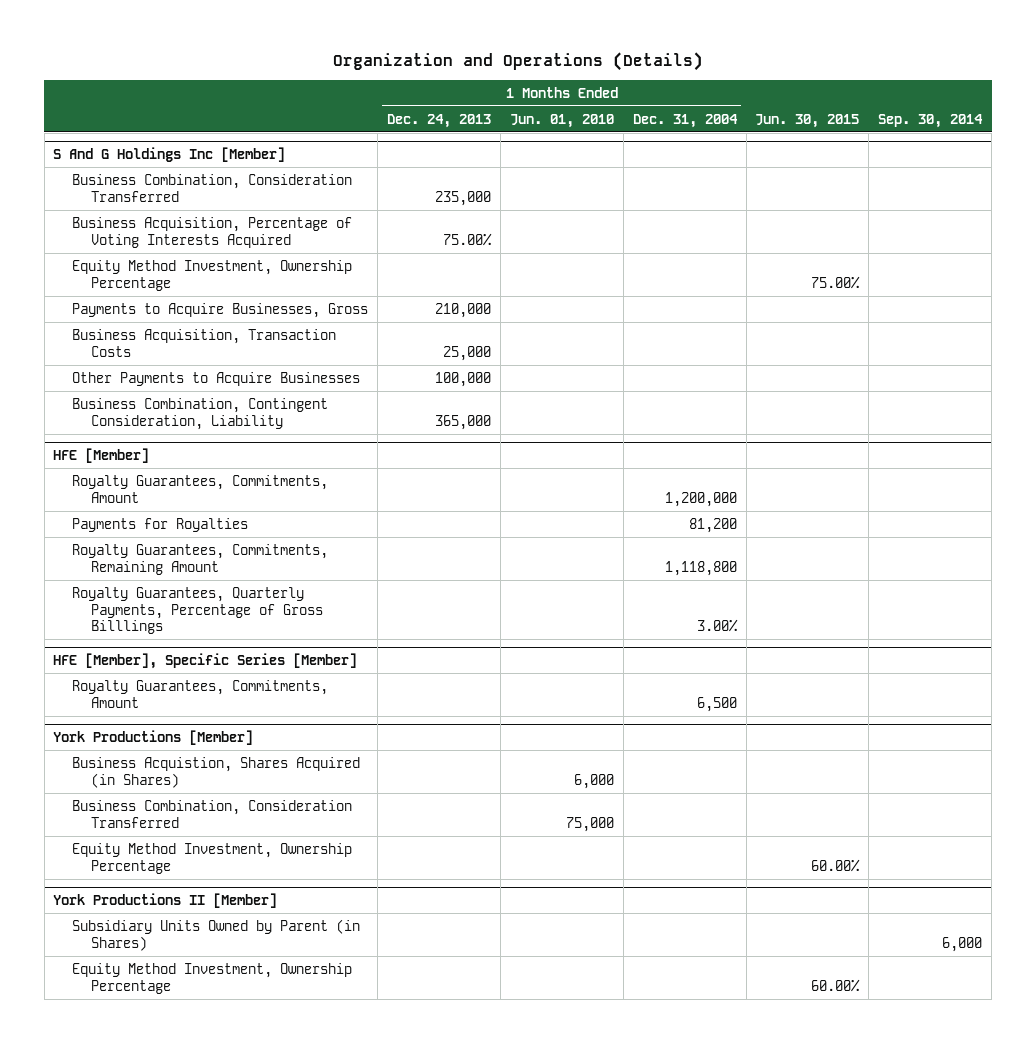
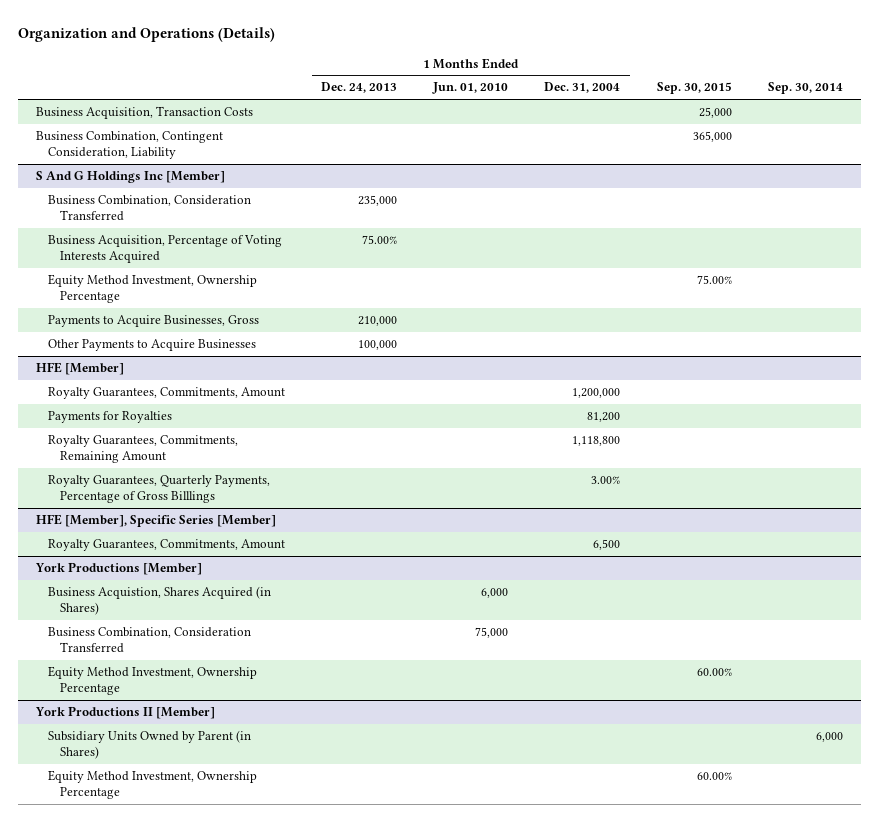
[755,113,860,128] Jun. 30, 2015 -> none
none -> [656,82,732,95] Sep. 30, 2015
none -> [35,106,253,120] Business Acquisition, Transaction Costs
none -> [35,131,223,160] Business Combination, Contingent Consideration, Liability
[72,328,337,357] Business Acquisition, Transaction Costs -> none
[72,397,329,430] Business Combination, Contingent Consideration, Liability -> none

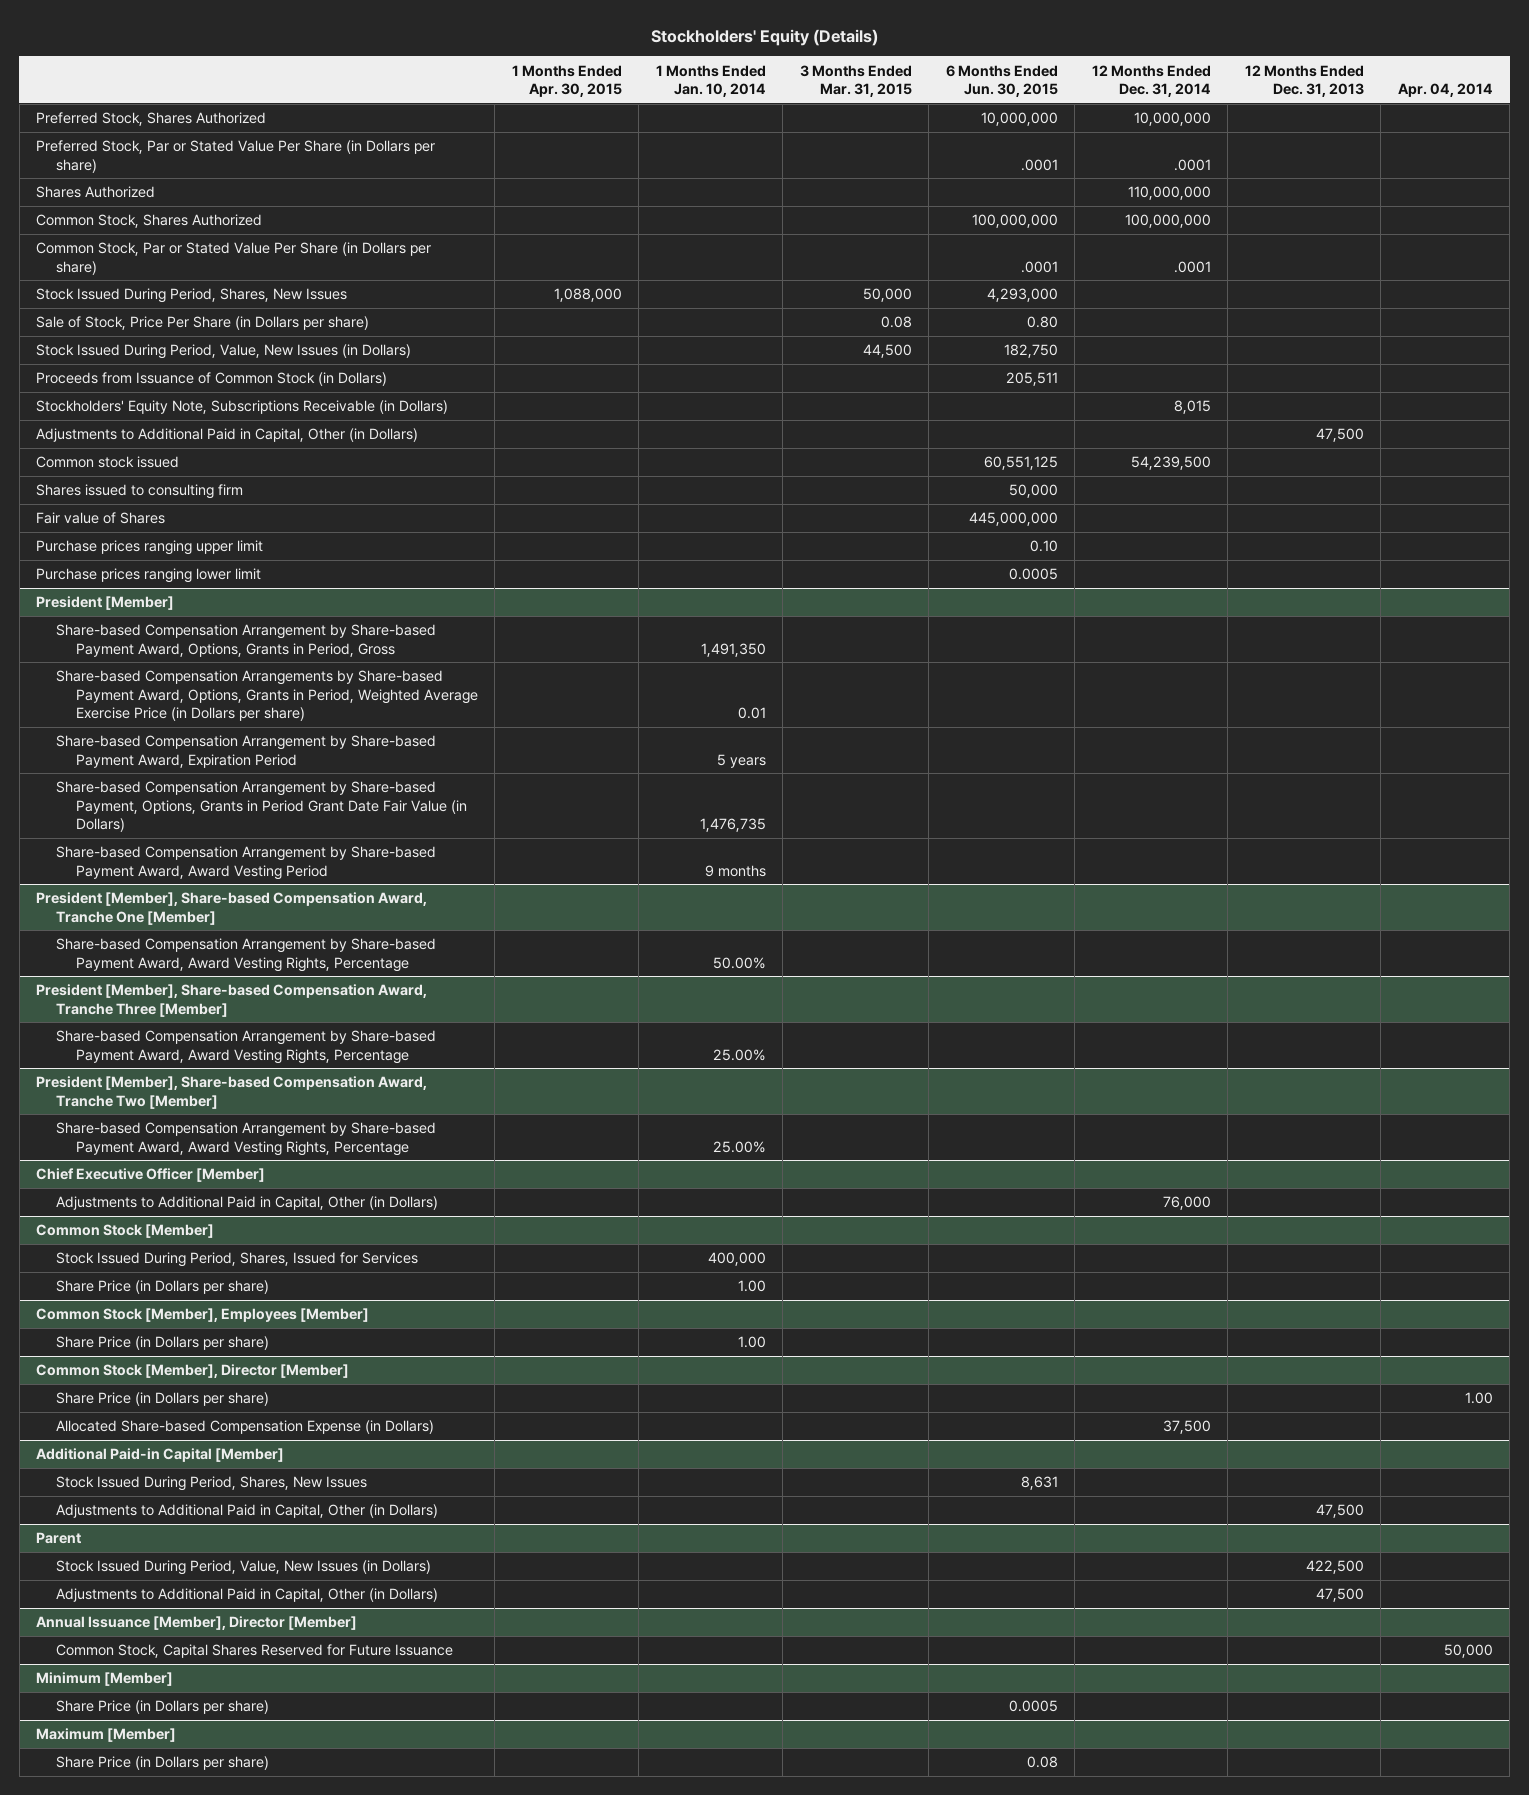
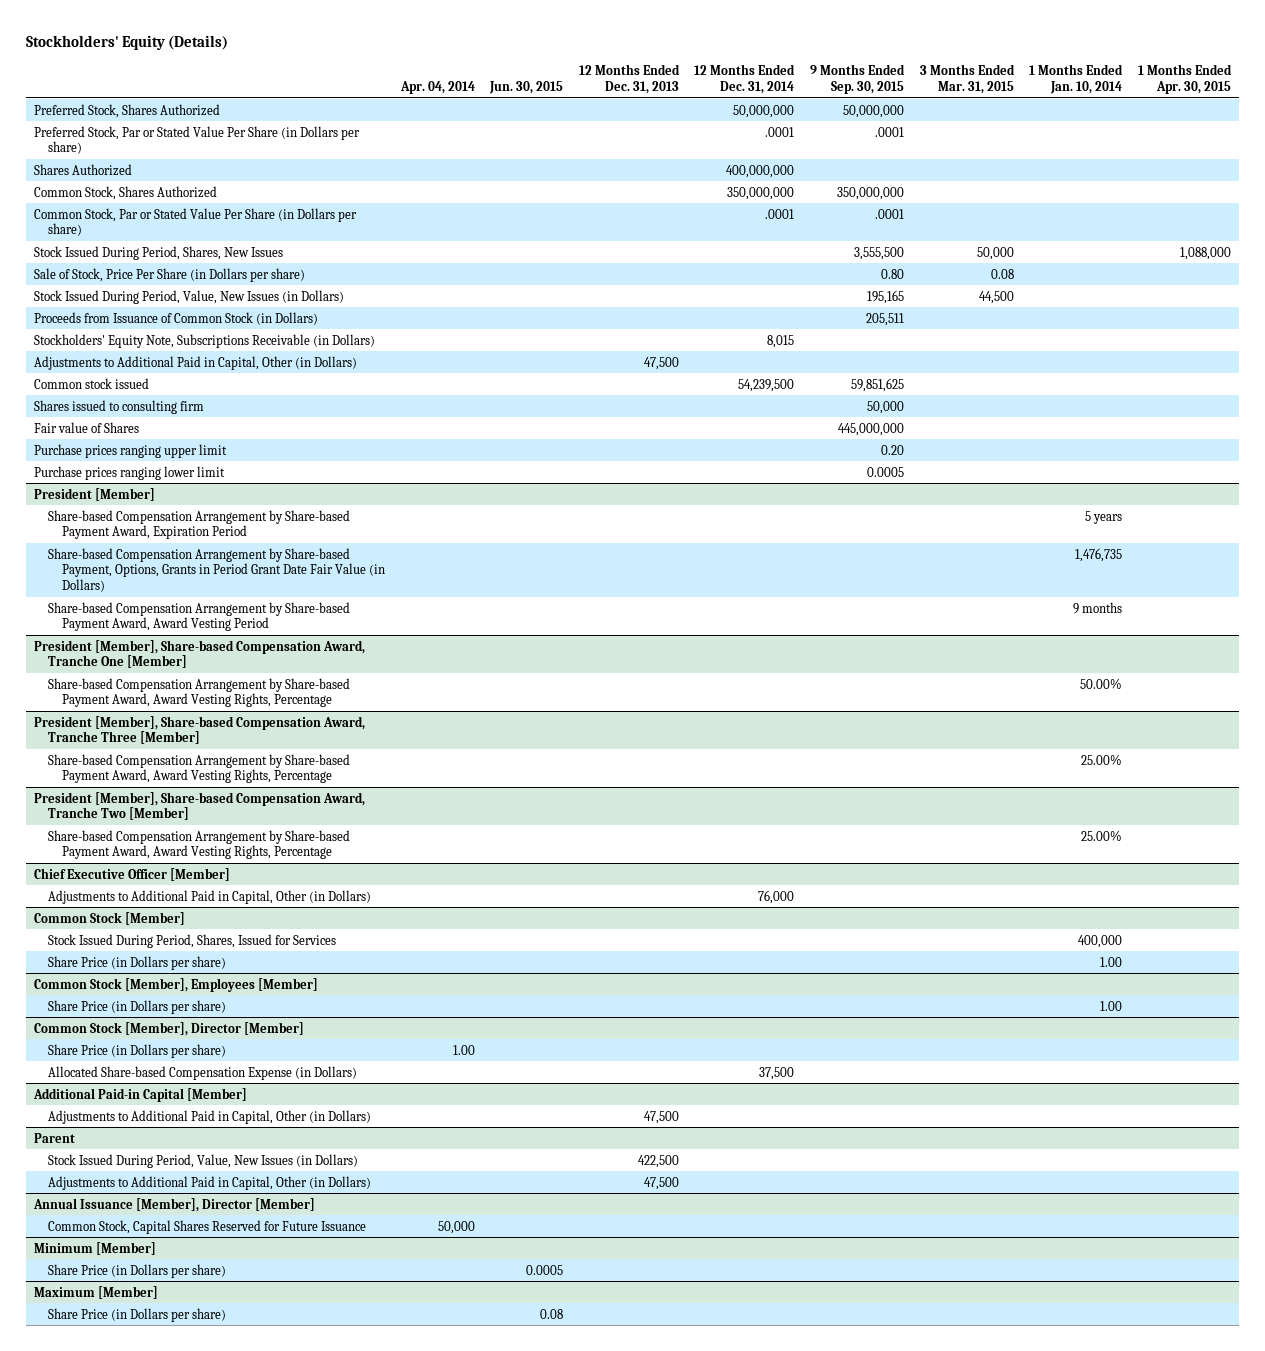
[945,64,1058,98] 6 Months Ended Jun. 30, 2015 -> none
none -> [489,80,564,94] Jun. 30, 2015
none -> [810,64,906,94] 9 Months Ended Sep. 30, 2015
[1133,112,1211,127] 10,000,000 -> [733,104,795,118] 50,000,000
[1127,186,1211,201] 110,000,000 -> [726,164,795,178] 400,000,000
[1124,214,1211,229] 100,000,000 -> [727,186,795,200] 350,000,000
[56,624,437,657] Share-based Compensation Arrangement by Share-based Payment Award, Options, Grants in Period, Gross -> none
[56,670,478,722] Share-based Compensation Arrangements by Share-based Payment Award, Options, Grants in Period, Weighted Average Exercise Price (in Dollars per share) -> none
[56,1476,368,1492] Stock Issued During Period, Shares, New Issues -> none

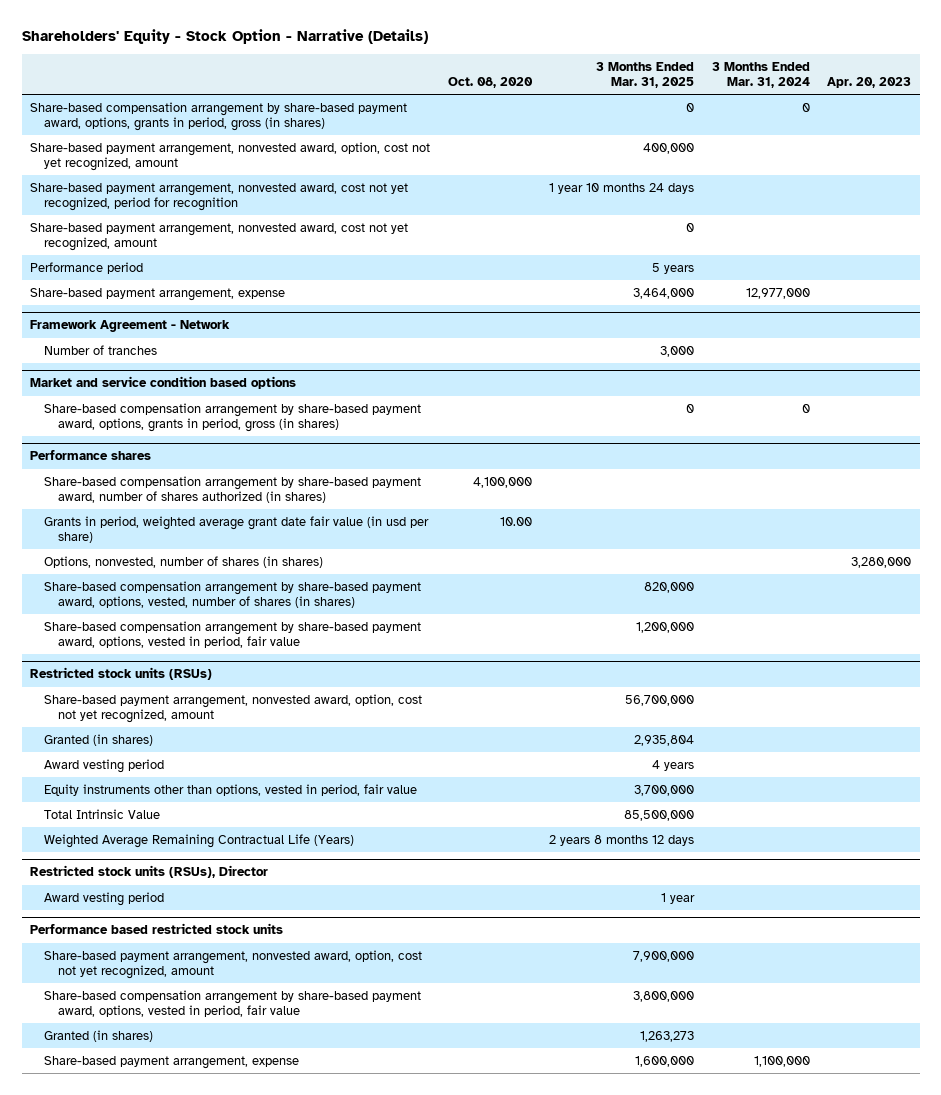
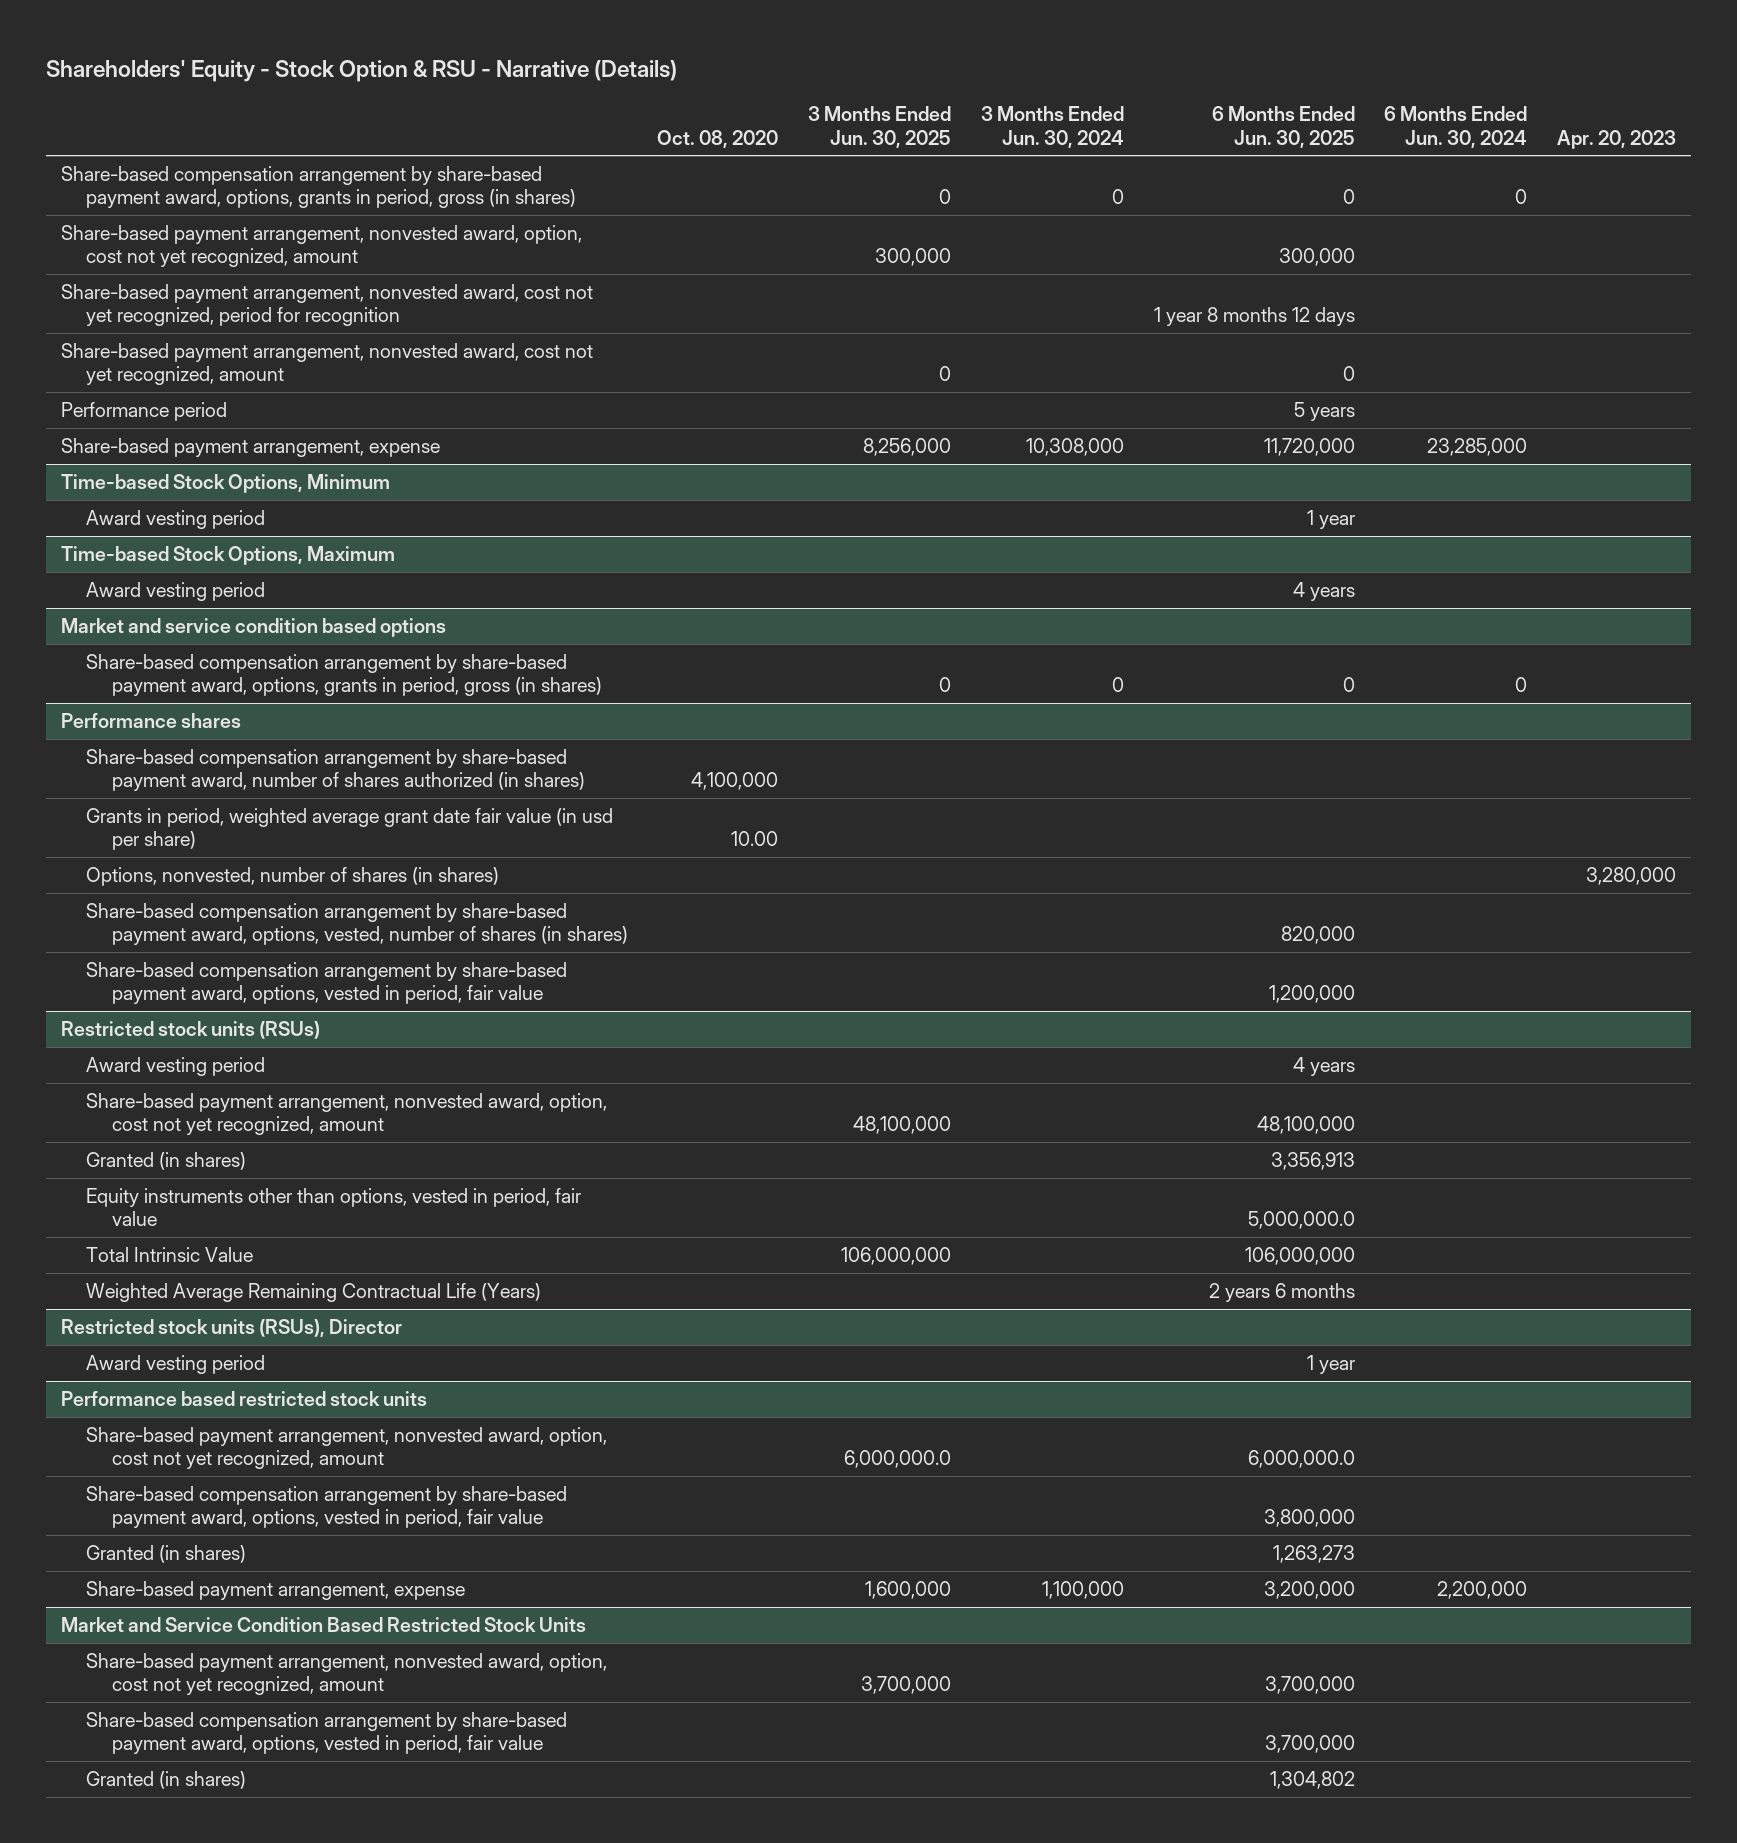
[21,29,428,45] Shareholders' Equity - Stock Option - Narrative (Details) -> [46,59,678,82] Shareholders' Equity - Stock Option & RSU - Narrative (Details)
[596,62,695,89] 3 Months Ended Mar. 31, 2025 -> none
[711,62,810,89] 3 Months Ended Mar. 31, 2024 -> none
none -> [808,106,952,148] 3 Months Ended Jun. 30, 2025
none -> [980,106,1124,148] 3 Months Ended Jun. 30, 2024
none -> [1211,106,1355,148] 6 Months Ended Jun. 30, 2025
none -> [1384,106,1528,148] 6 Months Ended Jun. 30, 2024
[30,320,231,333] Framework Agreement - Network -> none
[44,344,158,355] Number of tranches -> none
none -> [60,474,390,494] Time-based Stock Options, Minimum
none -> [86,510,266,530] Award vesting period
none -> [60,546,395,566] Time-based Stock Options, Maximum
none -> [86,582,266,602] Award vesting period
[44,758,165,773] Award vesting period -> [86,1057,266,1077] Award vesting period
none -> [60,1617,586,1633] Market and Service Condition Based Restricted Stock Units
none -> [86,1653,608,1696] Share-based payment arrangement, nonvested award, option, cost not yet recognized, amount
none -> [86,1712,568,1755] Share-based compensation arrangement by share-based payment award, options, vested in period, fair value
none -> [86,1771,247,1790] Granted (in shares)

